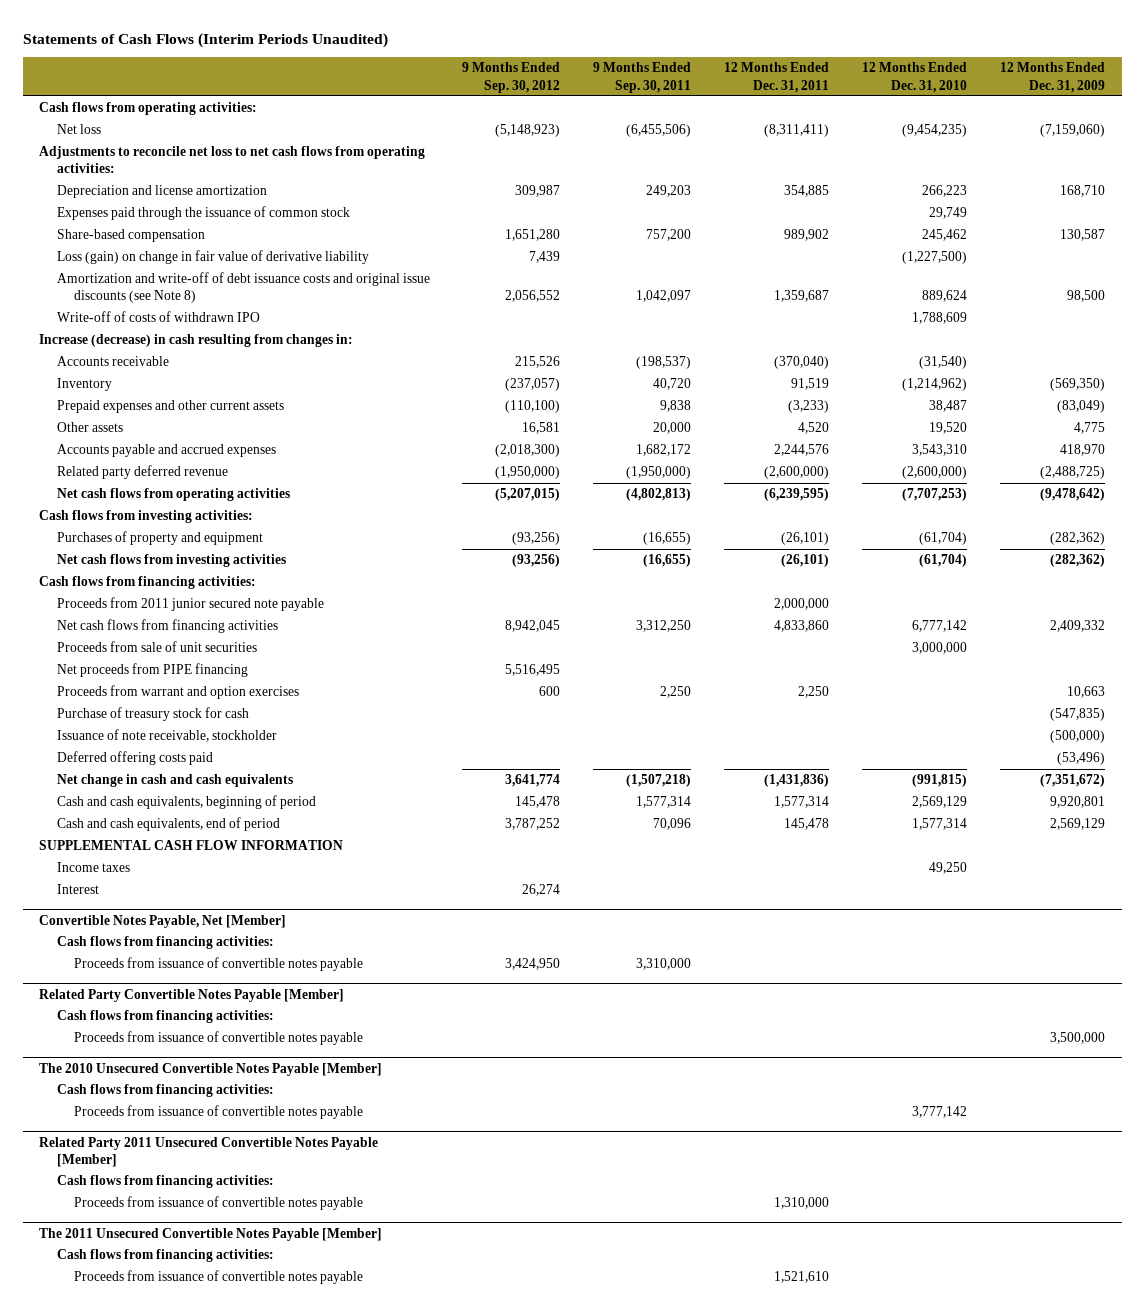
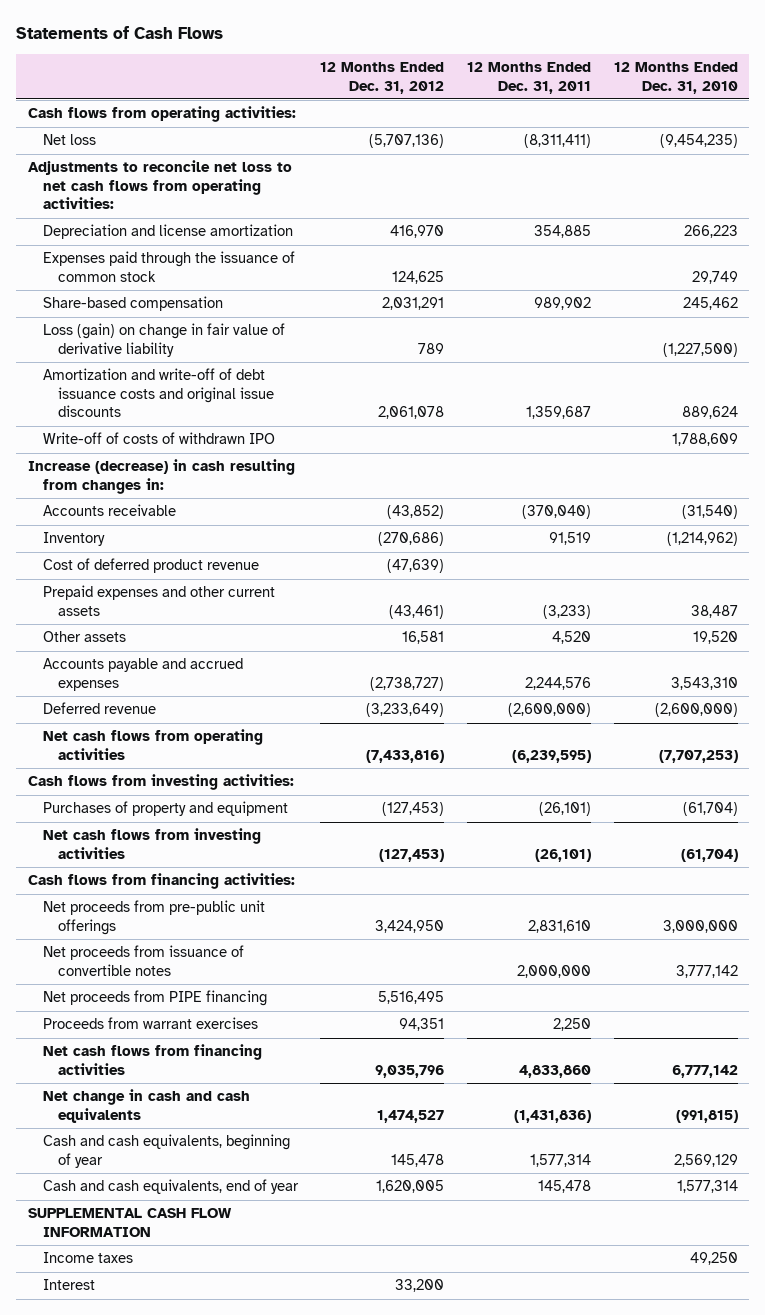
[22,32,388,48] Statements of Cash Flows (Interim Periods Unaudited) -> [16,26,224,40] Statements of Cash Flows
[462,62,561,93] 9 Months Ended Sep. 30, 2012 -> none
[593,62,692,93] 9 Months Ended Sep. 30, 2011 -> none
[1000,62,1106,93] 12 Months Ended Dec. 31, 2009 -> none
none -> [320,62,445,94] 12 Months Ended Dec. 31, 2012
[56,272,430,304] Amortization and write-off of debt issuance costs and original issue discounts (see Note 8) -> [42,368,274,418] Amortization and write-off of debt issuance costs and original issue discounts
none -> [42,558,259,574] Cost of deferred product revenue
[56,465,228,480] Related party deferred revenue -> [42,702,156,715] Deferred revenue
[56,597,324,612] Proceeds from 2011 junior secured note payable -> none
[56,641,257,653] Proceeds from sale of unit securities -> none
none -> [42,900,265,935] Net proceeds from pre-public unit offerings
none -> [42,945,244,976] Net proceeds from issuance of convertible notes
[56,707,249,722] Purchase of treasury stock for cash -> none
[56,729,277,743] Issuance of note receivable, stockholder -> none
[56,751,213,766] Deferred offering costs paid -> none
[56,685,299,700] Proceeds from warrant and option exercises -> [42,1017,258,1030] Proceeds from warrant exercises
[56,619,278,634] Net cash flows from financing activities -> [42,1044,262,1075] Net cash flows from financing activities
[56,795,316,810] Cash and cash equivalents, beginning of period -> [42,1134,290,1168] Cash and cash equivalents, beginning of year
[56,817,280,832] Cash and cash equivalents, end of period -> [42,1179,299,1195] Cash and cash equivalents, end of year
[39,914,287,928] Convertible Notes Payable, Net [Member] -> none
[56,936,274,950] Cash flows from financing activities: -> none
[73,957,363,972] Proceeds from issuance of convertible notes payable -> none
[39,988,345,1002] Related Party Convertible Notes Payable [Member] -> none
[56,1010,274,1024] Cash flows from financing activities: -> none
[73,1031,363,1046] Proceeds from issuance of convertible notes payable -> none
[39,1062,383,1076] The 2010 Unsecured Convertible Notes Payable [Member] -> none
[56,1084,274,1098] Cash flows from financing activities: -> none
[73,1105,363,1120] Proceeds from issuance of convertible notes payable -> none
[39,1136,379,1167] Related Party 2011 Unsecured Convertible Notes Payable [Member] -> none
[56,1175,274,1189] Cash flows from financing activities: -> none
[73,1196,363,1211] Proceeds from issuance of convertible notes payable -> none
[39,1227,383,1241] The 2011 Unsecured Convertible Notes Payable [Member] -> none
[56,1249,274,1263] Cash flows from financing activities: -> none
[73,1270,363,1285] Proceeds from issuance of convertible notes payable -> none

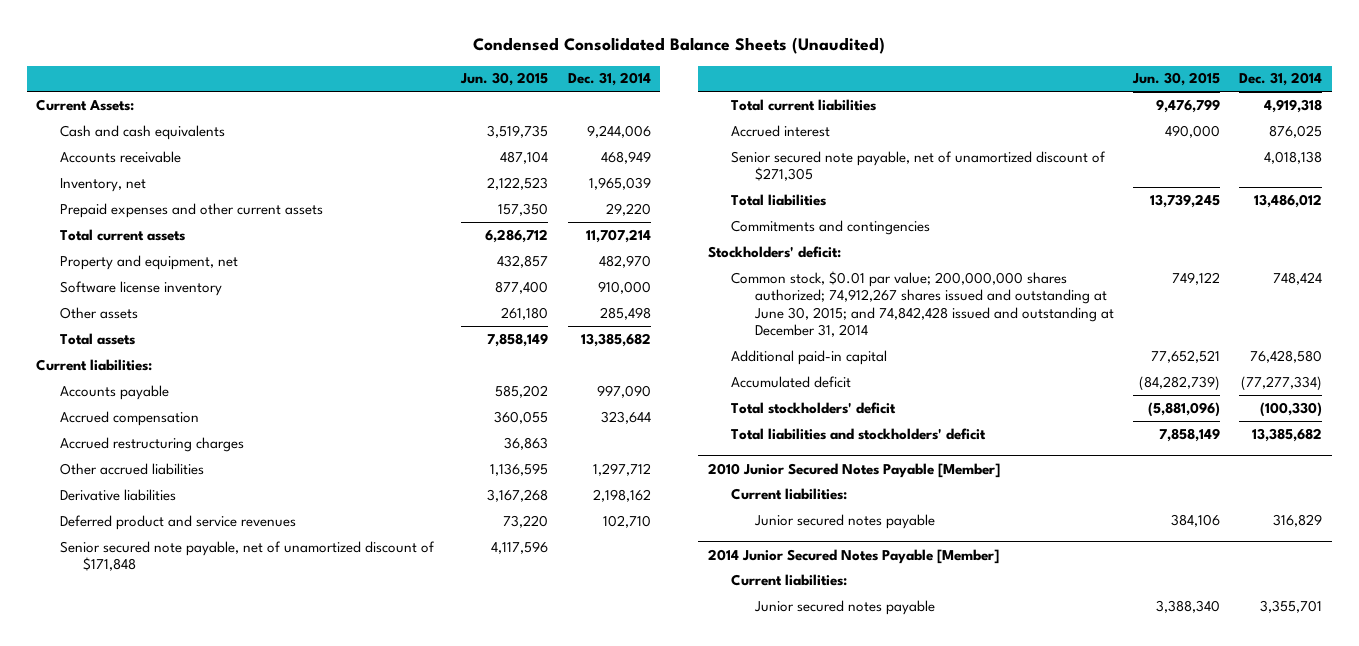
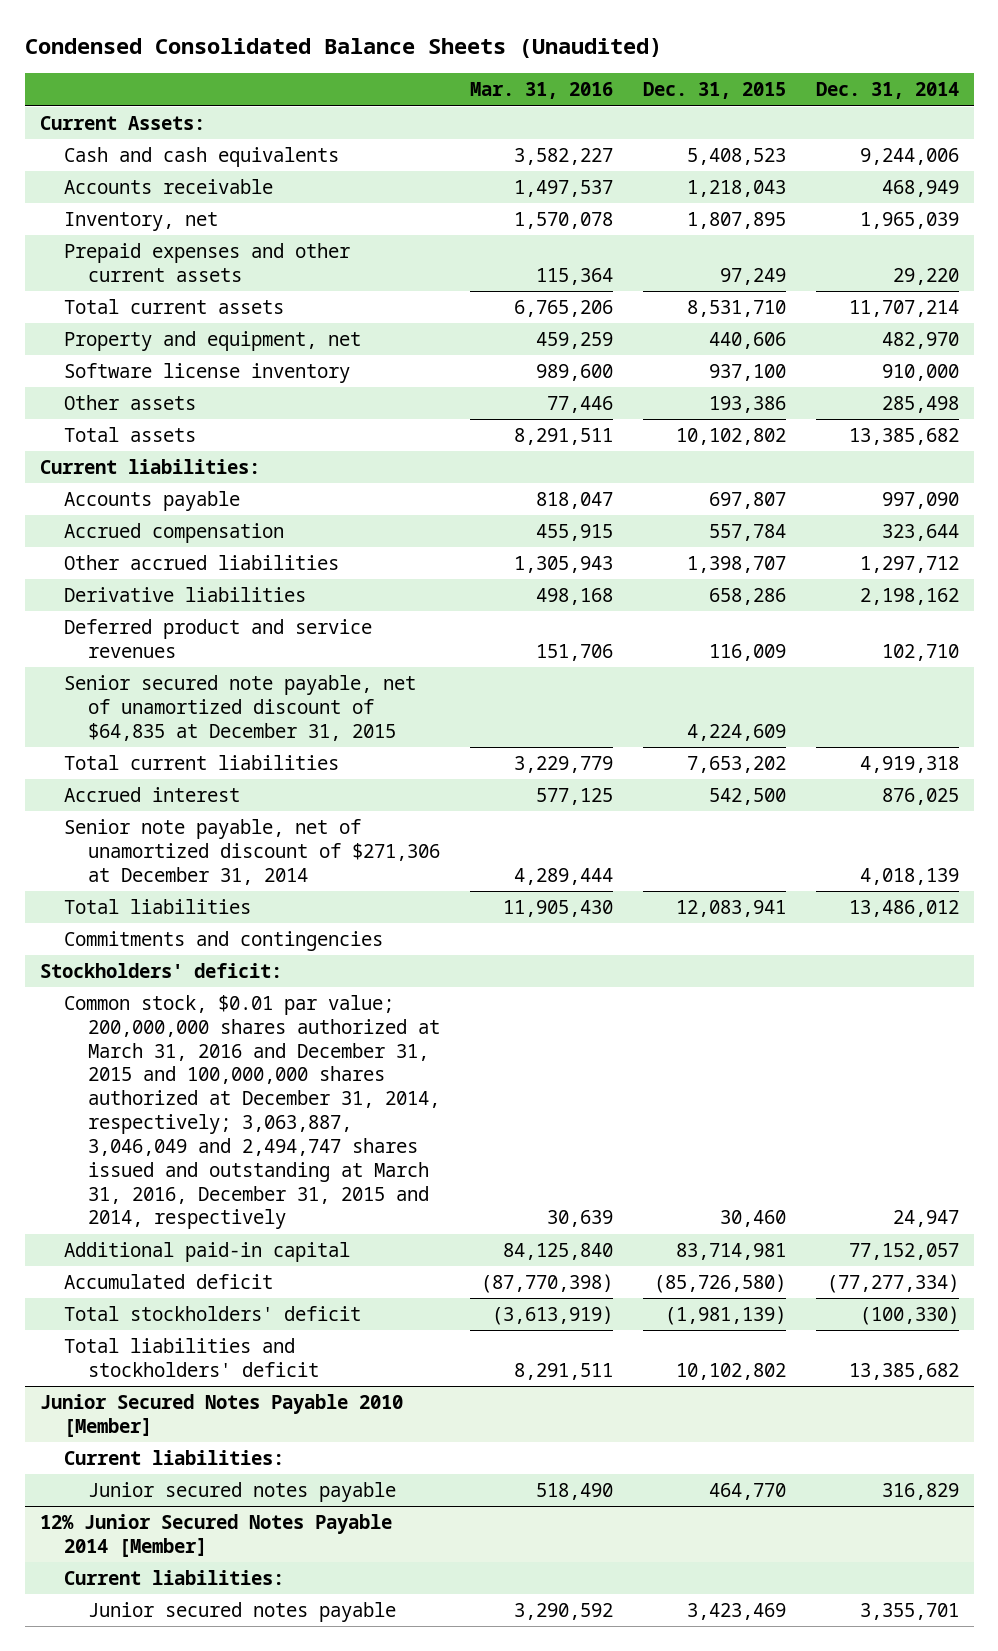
[460,72,549,87] Jun. 30, 2015 -> none
none -> [469,82,613,100] Mar. 31, 2016
none -> [642,82,786,100] Dec. 31, 2015
[59,436,244,452] Accrued restructuring charges -> none
[59,540,435,572] Senior secured note payable, net of unamortized discount of $171,848 -> [63,674,416,741] Senior secured note payable, net of unamortized discount of $64,835 at December 31, 2015
[731,150,1107,182] Senior secured note payable, net of unamortized discount of $271,305 -> [63,818,441,885] Senior note payable, net of unamortized discount of $271,306 at December 31, 2014
[1264,150,1323,164] 4,018,138 -> [859,867,959,885] 4,018,139
[731,270,1114,338] Common stock, $0.01 par value; 200,000,000 shares authorized; 74,912,267 shares issued and outstanding at June 30, 2015; and 74,842,428 issued and outstanding at December 31, 2014 -> [63,994,441,1230] Common stock, $0.01 par value; 200,000,000 shares authorized at March 31, 2016 and December 31, 2015 and 100,000,000 shares authorized at December 31, 2014, respectively; 3,063,887, 3,046,049 and 2,494,747 shares issued and outstanding at March 31, 2016, December 31, 2015 and 2014, respectively
[1273,271,1323,285] 748,424 -> [892,1210,959,1228] 24,947
[1250,349,1323,363] 76,428,580 -> [848,1242,959,1260] 77,152,057
[708,462,1001,478] 2010 Junior Secured Notes Payable [Member] -> [39,1393,403,1437] Junior Secured Notes Payable 2010 [Member]
[708,548,1000,564] 2014 Junior Secured Notes Payable [Member] -> [39,1513,392,1557] 12% Junior Secured Notes Payable 2014 [Member]

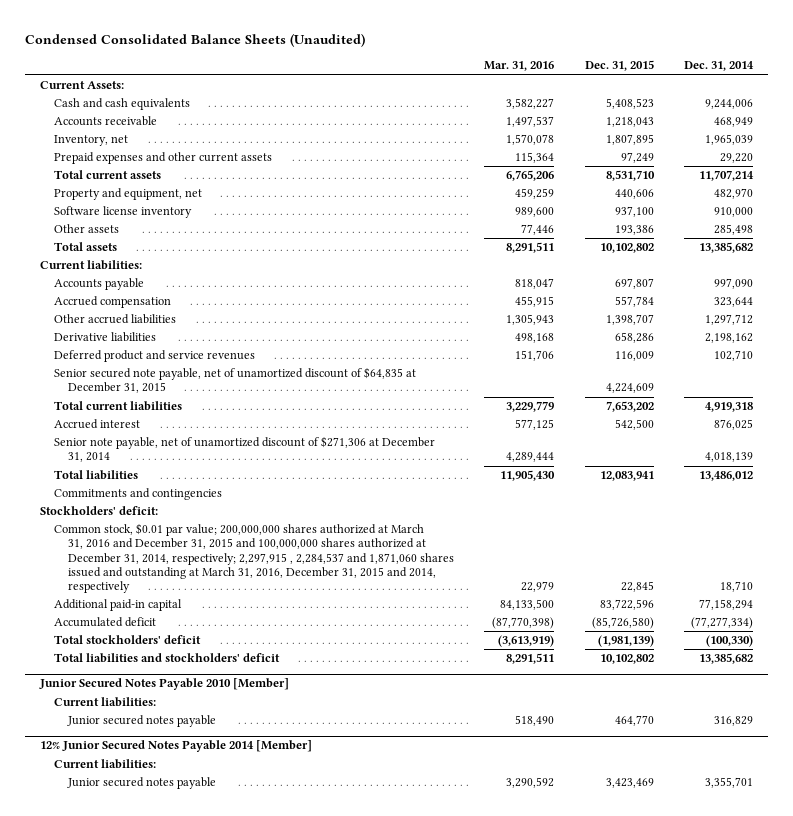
[63,994,441,1230] Common stock, $0.01 par value; 200,000,000 shares authorized at March 31, 2016 and December 31, 2015 and 100,000,000 shares authorized at December 31, 2014, respectively; 3,063,887, 3,046,049 and 2,494,747 shares issued and outstanding at March 31, 2016, December 31, 2015 and 2014, respectively -> [54,523,455,594] Common stock, $0.01 par value; 200,000,000 shares authorized at March 31, 2016 and December 31, 2015 and 100,000,000 shares authorized at December 31, 2014, respectively; 2,297,915 , 2,284,537 and 1,871,060 shares issued and outstanding at March 31, 2016, December 31, 2015 and 2014, respectively
[546,1210,613,1228] 30,639 -> [521,581,555,593] 22,979
[719,1210,786,1228] 30,460 -> [620,581,654,593] 22,845
[892,1210,959,1228] 24,947 -> [719,581,753,593] 18,710
[502,1242,613,1260] 84,125,840 -> [500,599,555,611] 84,133,500
[675,1242,786,1260] 83,714,981 -> [599,599,654,611] 83,722,596
[848,1242,959,1260] 77,152,057 -> [698,599,753,611] 77,158,294

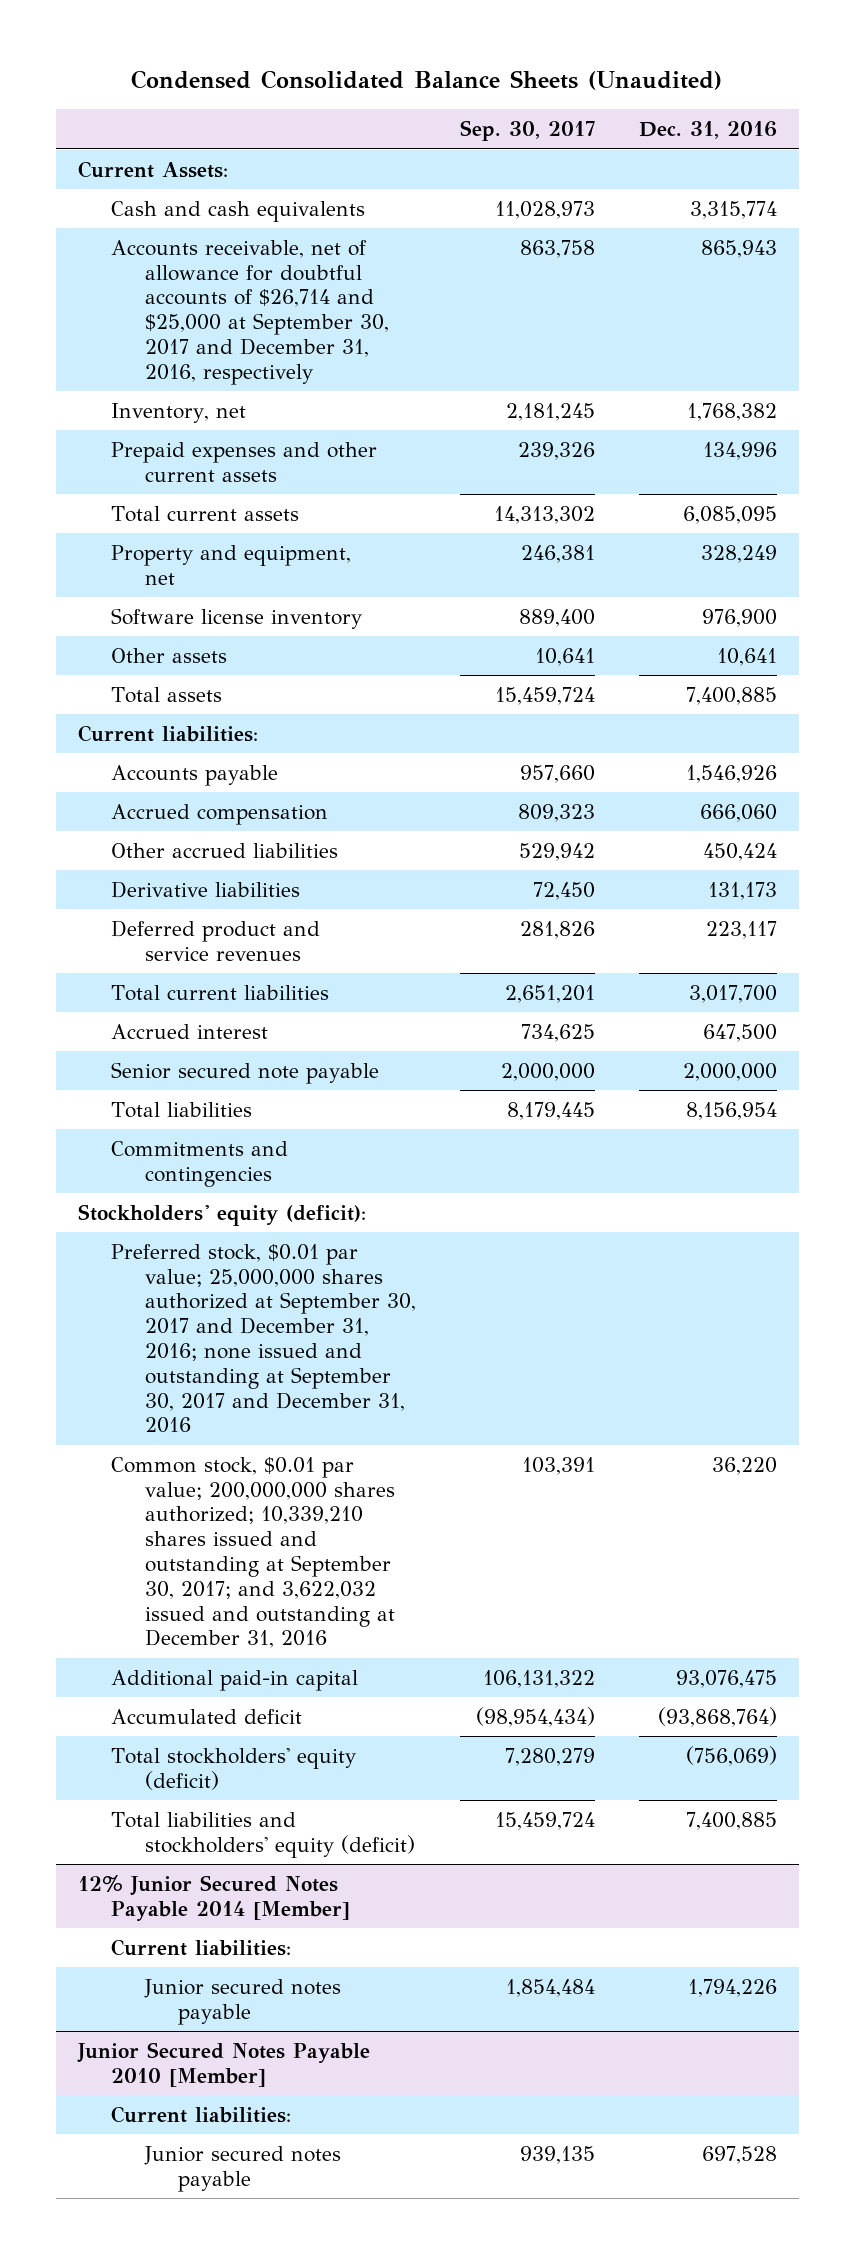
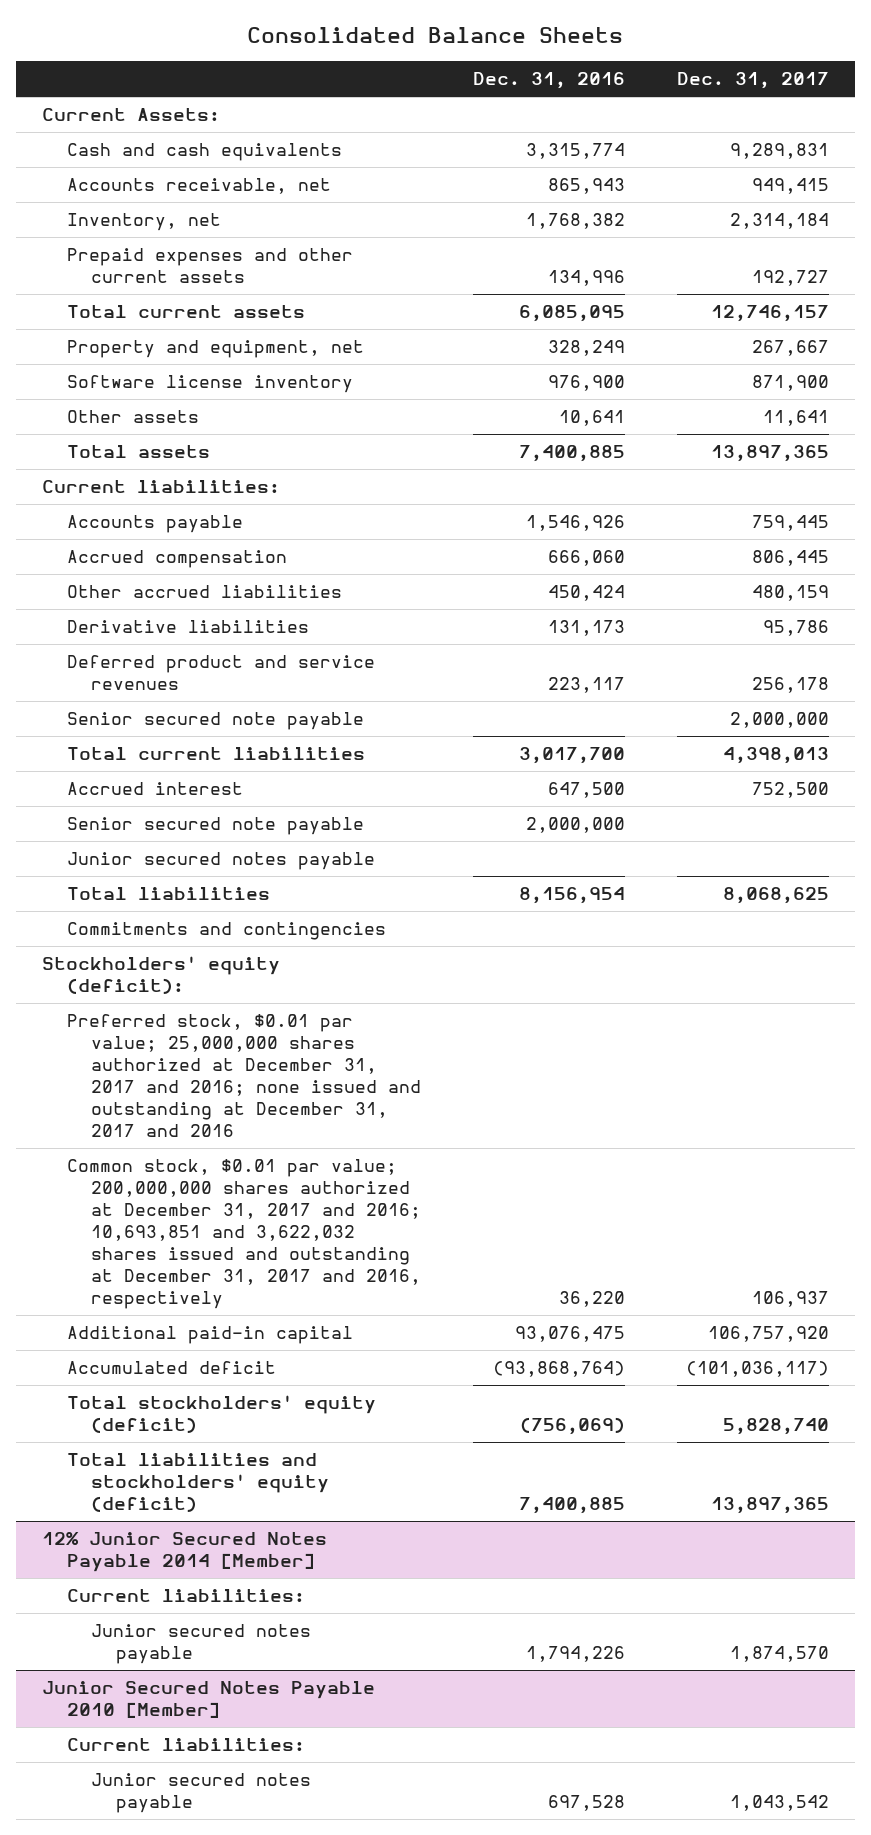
[131,70,723,91] Condensed Consolidated Balance Sheets (Unaudited) -> [247,27,624,44] Consolidated Balance Sheets
[459,120,595,142] Sep. 30, 2017 -> none
none -> [676,72,829,90] Dec. 31, 2017
[111,239,389,385] Accounts receivable, net of allowance for doubtful accounts of $26,714 and $25,000 at September 30, 2017 and December 31, 2016, respectively -> [66,178,331,195] Accounts receivable, net
none -> [66,712,364,731] Senior secured note payable
none -> [66,852,375,871] Junior secured notes payable
[111,1243,416,1434] Preferred stock, $0.01 par value; 25,000,000 shares authorized at September 30, 2017 and December 31, 2016; none issued and outstanding at September 30, 2017 and December 31, 2016 -> [66,1014,422,1137] Preferred stock, $0.01 par value; 25,000,000 shares authorized at December 31, 2017 and 2016; none issued and outstanding at December 31, 2017 and 2016
[111,1456,395,1649] Common stock, $0.01 par value; 200,000,000 shares authorized; 10,339,210 shares issued and outstanding at September 30, 2017; and 3,622,032 issued and outstanding at December 31, 2016 -> [66,1159,422,1309] Common stock, $0.01 par value; 200,000,000 shares authorized at December 31, 2017 and 2016; 10,693,851 and 3,622,032 shares issued and outstanding at December 31, 2017 and 2016, respectively

